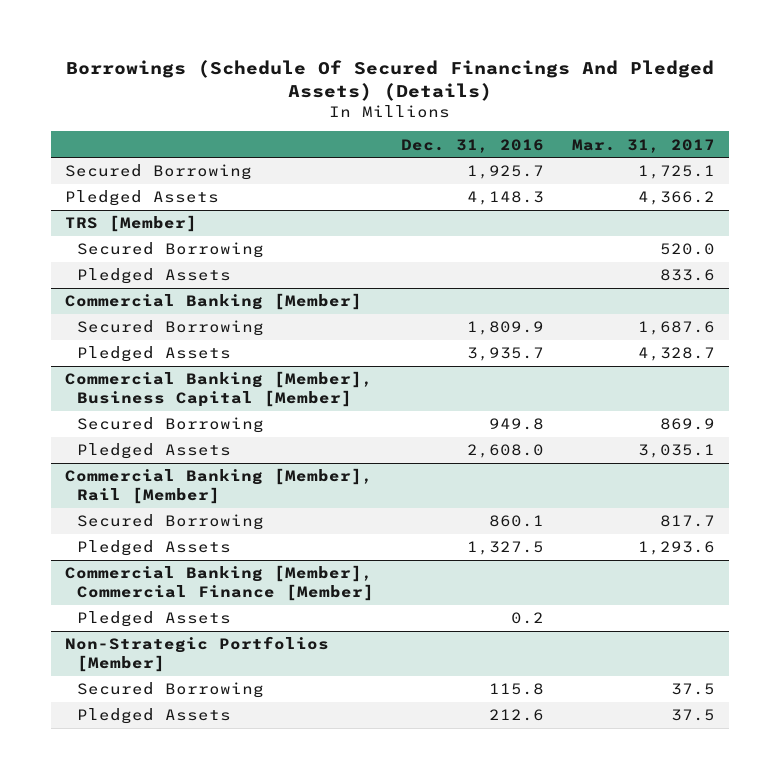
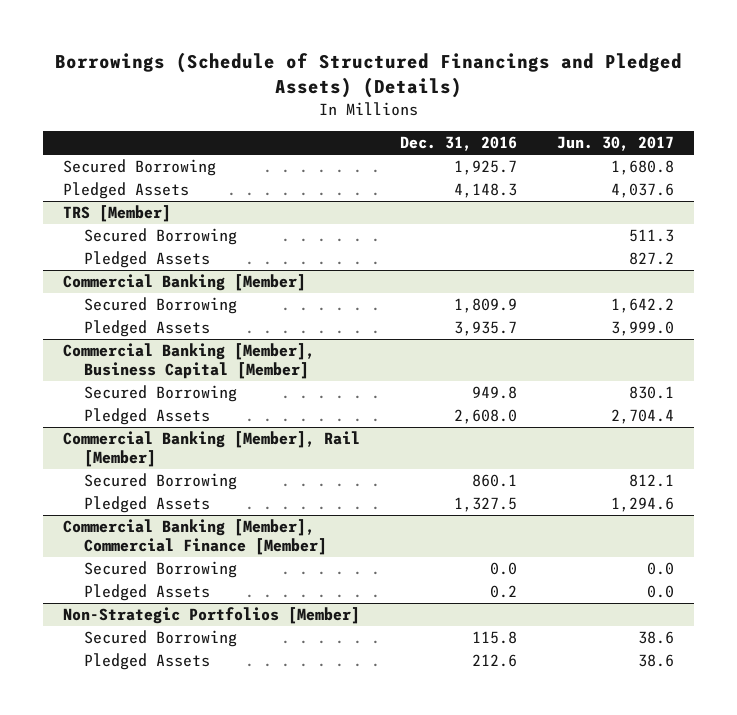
[65,59,714,101] Borrowings (Schedule Of Secured Financings And Pledged Assets) (Details) -> [54,52,682,99] Borrowings (Schedule of Structured Financings and Pledged Assets) (Details)
[572,138,716,153] Mar. 31, 2017 -> none
none -> [557,136,675,152] Jun. 30, 2017
none -> [83,561,237,579] Secured Borrowing

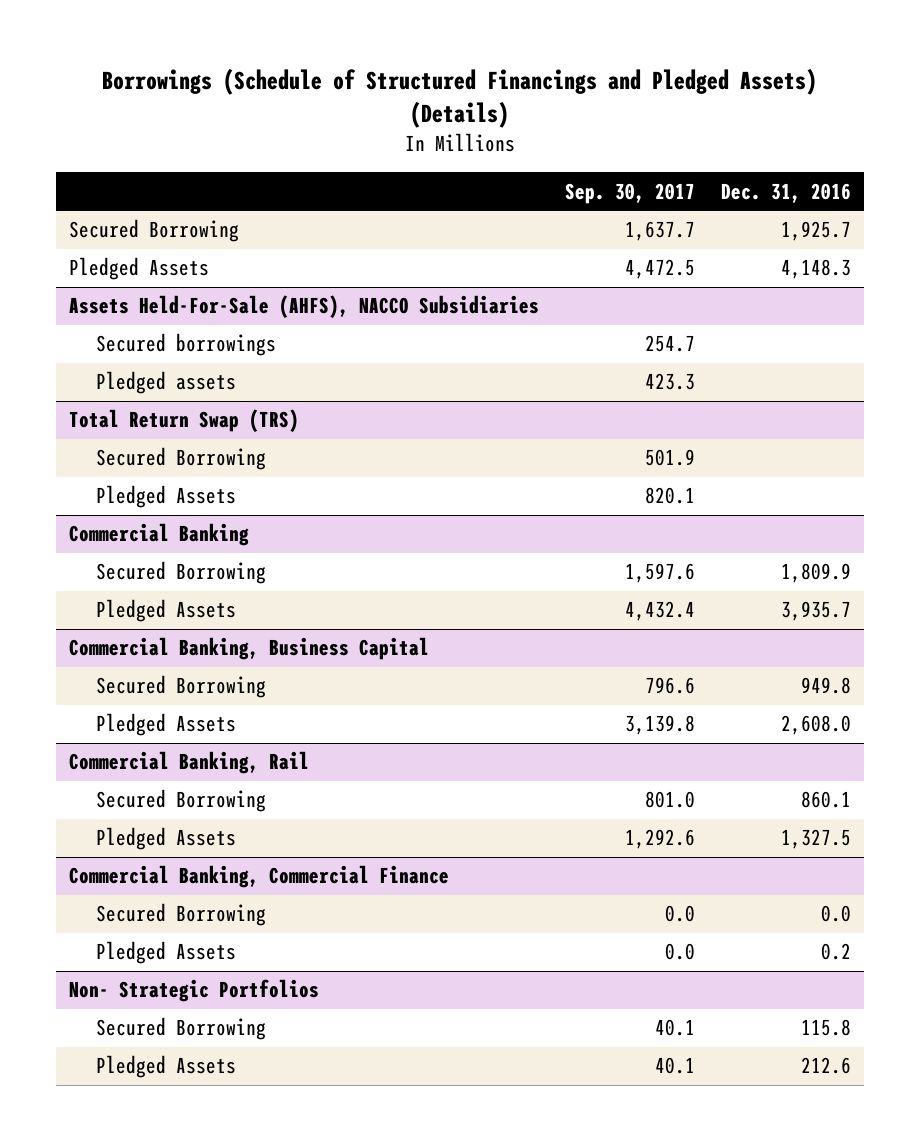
[557,136,675,152] Jun. 30, 2017 -> none
none -> [564,182,695,204] Sep. 30, 2017
none -> [68,295,539,319] Assets Held-For-Sale (AHFS), NACCO Subsidiaries
none -> [96,333,277,357] Secured borrowings
none -> [96,371,237,395] Pledged assets
[63,205,172,223] TRS [Member] -> [68,409,299,433] Total Return Swap (TRS)
[63,274,307,292] Commercial Banking [Member] -> [68,523,249,547] Commercial Banking
[63,343,316,380] Commercial Banking [Member], Business Capital [Member] -> [68,637,429,661] Commercial Banking, Business Capital
[63,431,361,468] Commercial Banking [Member], Rail [Member] -> [68,751,309,775] Commercial Banking, Rail
[63,519,327,556] Commercial Banking [Member], Commercial Finance [Member] -> [68,865,449,889] Commercial Banking, Commercial Finance
[63,607,361,625] Non-Strategic Portfolios [Member] -> [68,979,319,1003] Non- Strategic Portfolios

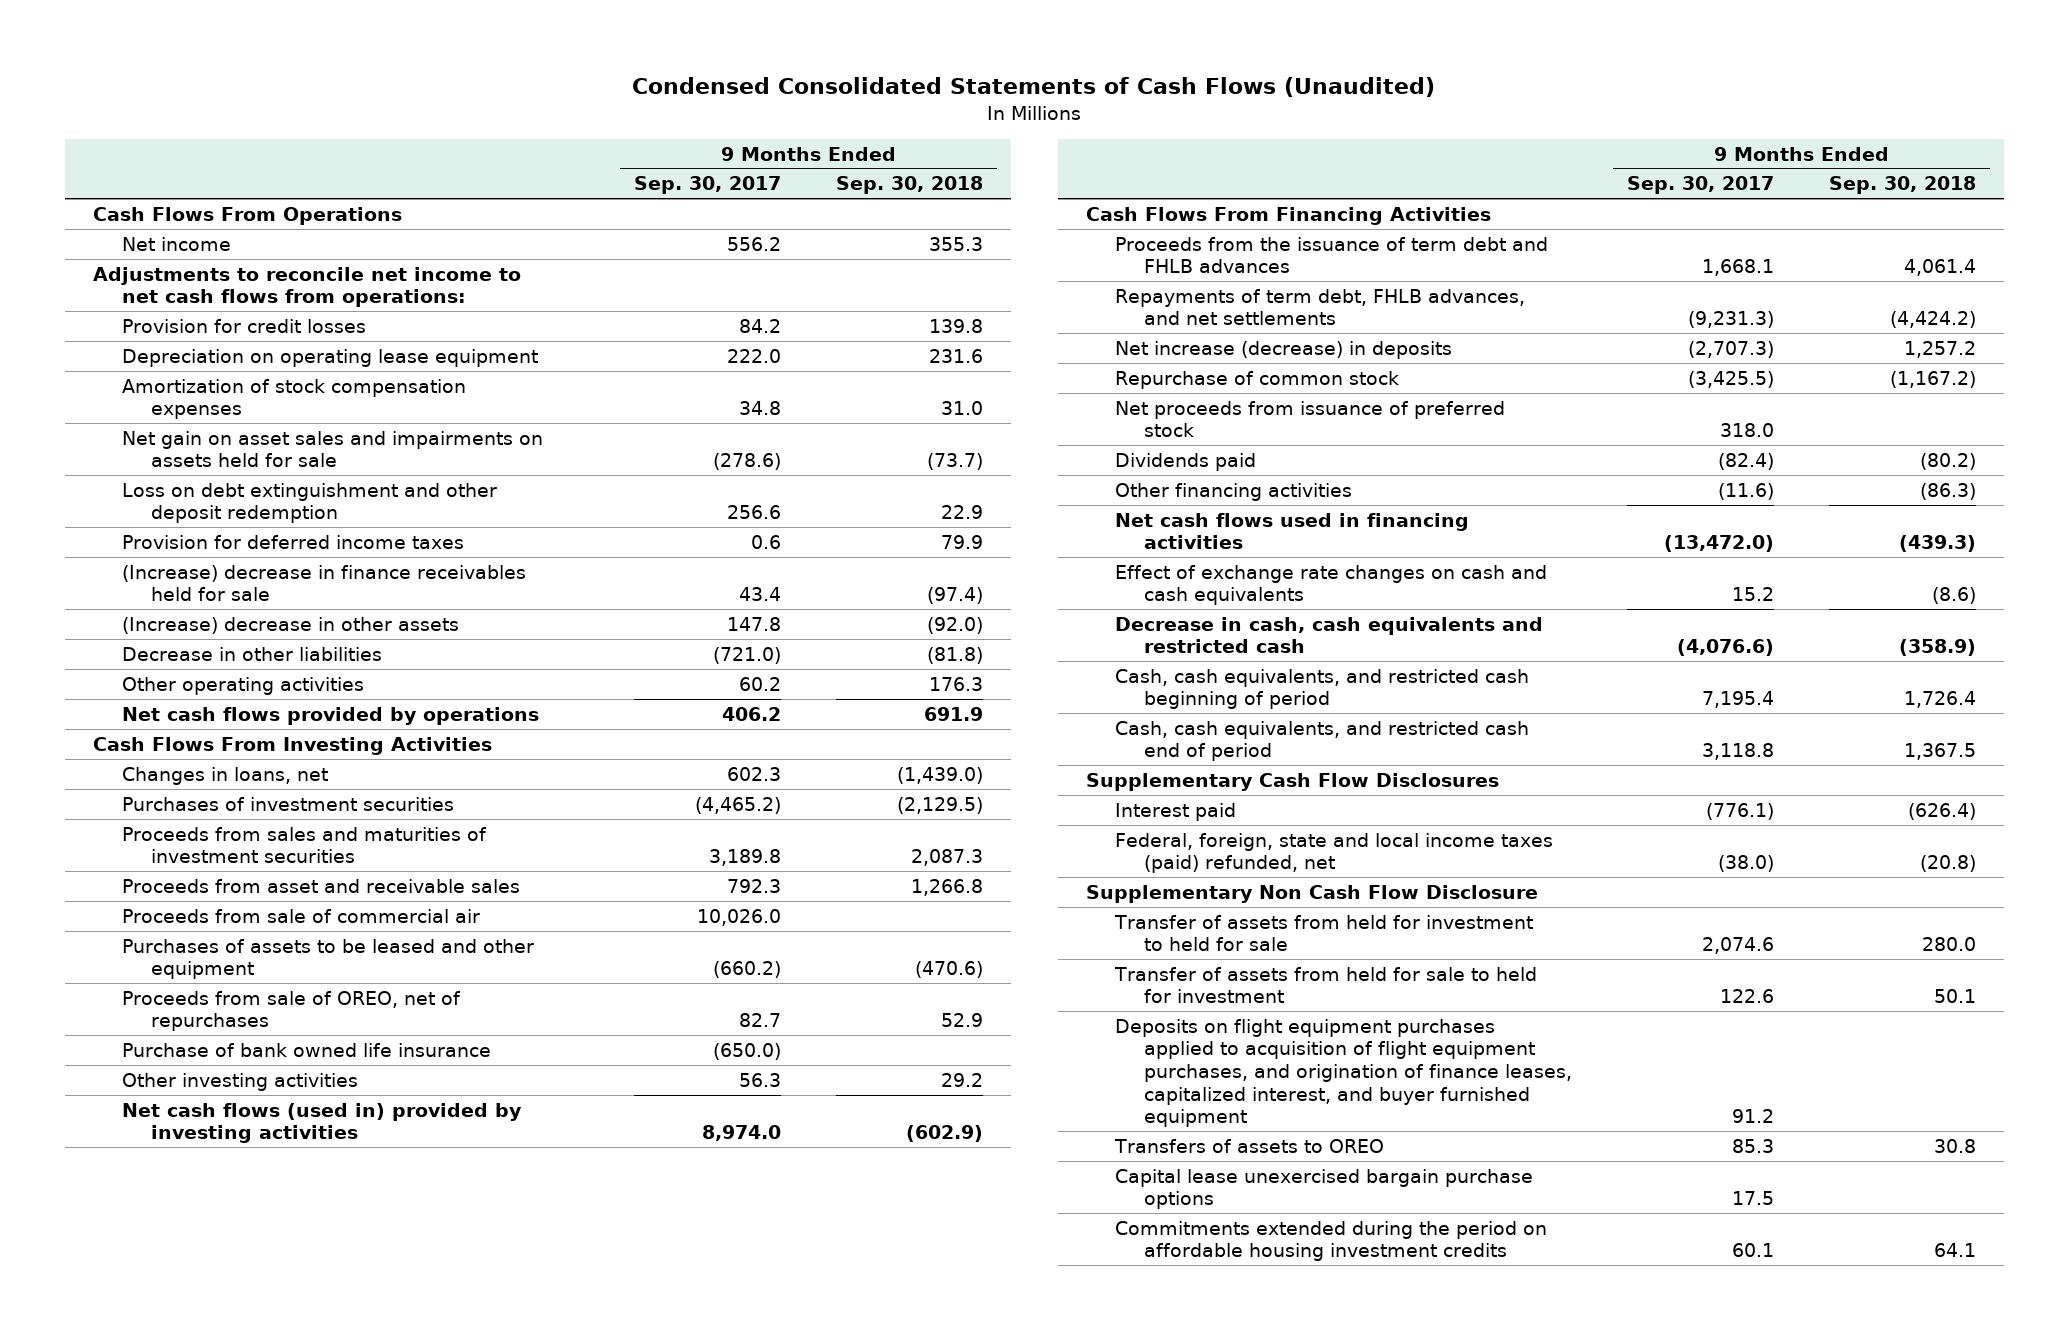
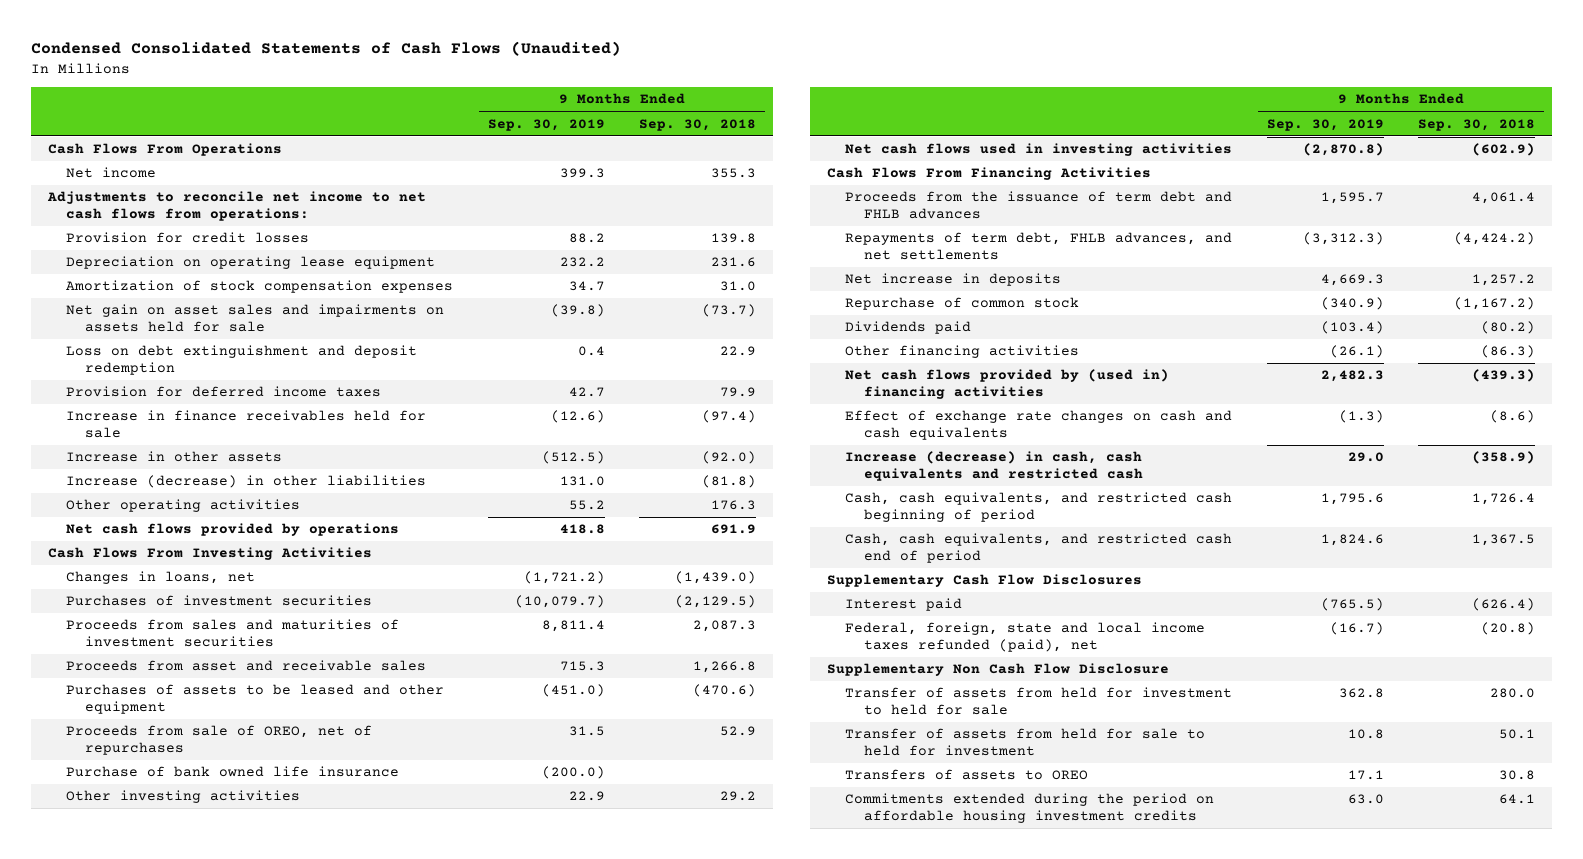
[634,176,782,195] Sep. 30, 2017 -> none
none -> [487,118,605,131] Sep. 30, 2019
[121,482,497,524] Loss on debt extinguishment and other deposit redemption -> [66,345,418,376] Loss on debt extinguishment and deposit redemption
[121,564,526,602] (Increase) decrease in finance receivables held for sale -> [66,410,427,439] Increase in finance receivables held for sale
[121,616,459,634] (Increase) decrease in other assets -> [66,451,283,463] Increase in other assets
[121,646,382,661] Decrease in other liabilities -> [66,475,427,489] Increase (decrease) in other liabilities
[121,908,480,923] Proceeds from sale of commercial air -> none
[121,1102,522,1144] Net cash flows (used in) provided by investing activities -> [845,143,1233,157] Net cash flows used in investing activities
[1114,340,1452,359] Net increase (decrease) in deposits -> [845,273,1062,287] Net increase in deposits
[1114,400,1505,438] Net proceeds from issuance of preferred stock -> none
[1114,512,1469,550] Net cash flows used in financing activities -> [845,369,1170,400] Net cash flows provided by (used in) financing activities
[1114,616,1543,654] Decrease in cash, cash equivalents and restricted cash -> [845,451,1144,482] Increase (decrease) in cash, cash equivalents and restricted cash
[1114,832,1553,874] Federal, foreign, state and local income taxes (paid) refunded, net -> [845,622,1206,653] Federal, foreign, state and local income taxes refunded (paid), net
[1114,1018,1572,1128] Deposits on flight equipment purchases applied to acquisition of flight equipment purchases, and origination of finance leases, capitalized interest, and buyer furnished equipment -> none
[1114,1168,1533,1210] Capital lease unexercised bargain purchase options -> none

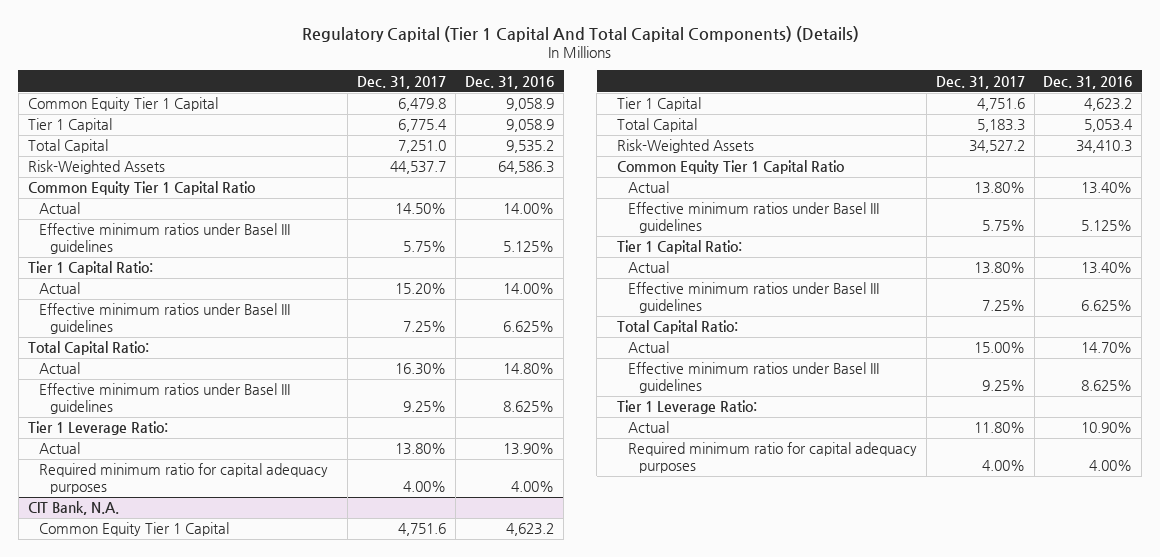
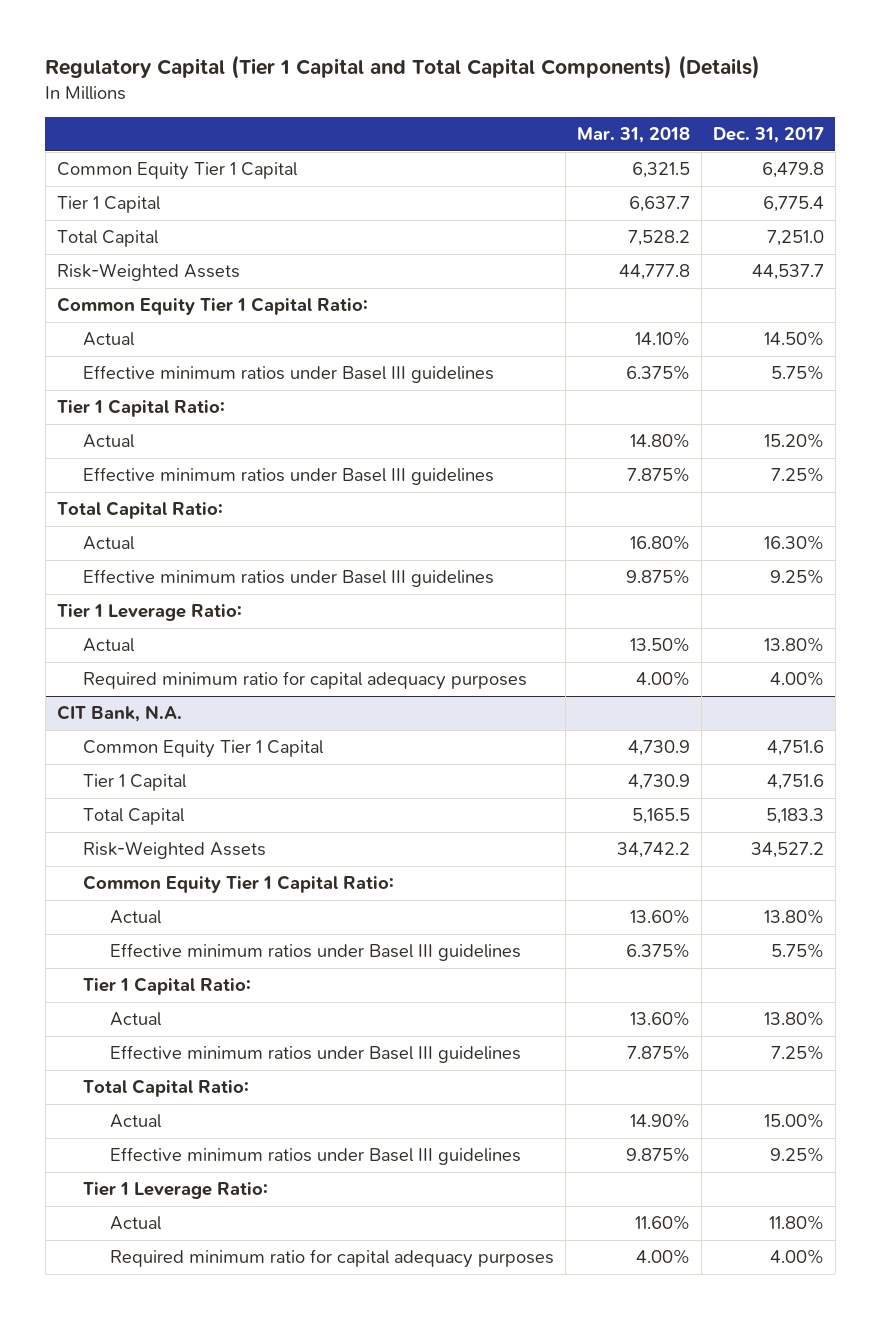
[302,26,860,43] Regulatory Capital (Tier 1 Capital And Total Capital Components) (Details) -> [45,54,761,79] Regulatory Capital (Tier 1 Capital and Total Capital Components) (Details)
[465,75,555,89] Dec. 31, 2016 -> none
none -> [576,127,690,144] Mar. 31, 2018
[27,181,255,196] Common Equity Tier 1 Capital Ratio -> [56,297,368,316] Common Equity Tier 1 Capital Ratio:
[617,160,845,175] Common Equity Tier 1 Capital Ratio -> [83,875,395,894] Common Equity Tier 1 Capital Ratio:

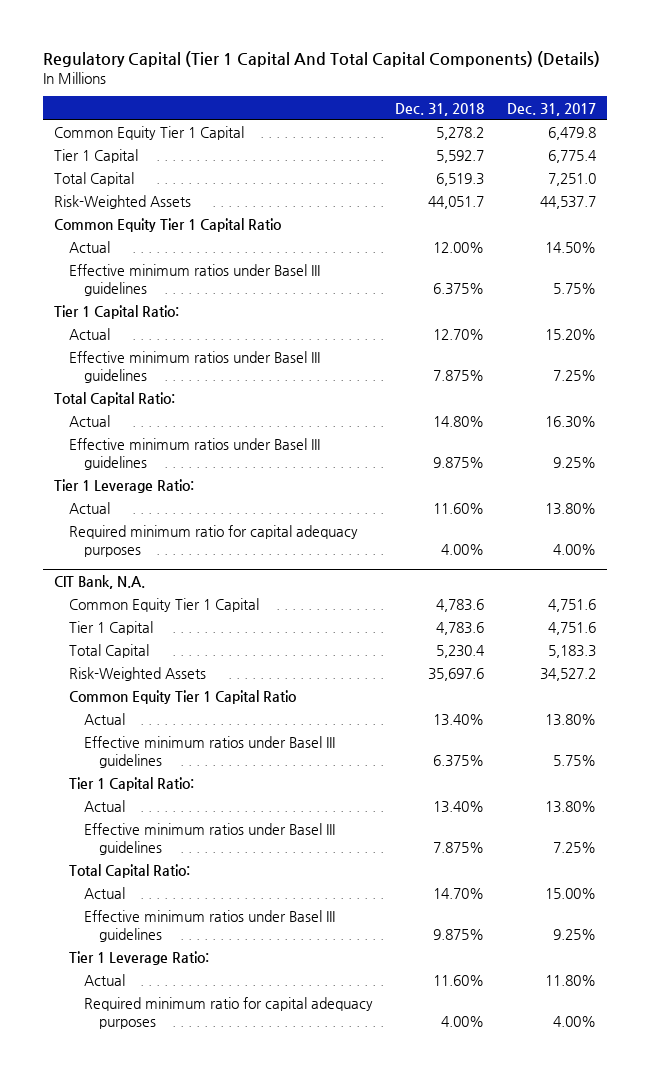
[45,54,761,79] Regulatory Capital (Tier 1 Capital and Total Capital Components) (Details) -> [43,51,601,68] Regulatory Capital (Tier 1 Capital And Total Capital Components) (Details)
[576,127,690,144] Mar. 31, 2018 -> none
none -> [395,102,485,116] Dec. 31, 2018
[56,297,368,316] Common Equity Tier 1 Capital Ratio: -> [54,218,282,233] Common Equity Tier 1 Capital Ratio
[83,875,395,894] Common Equity Tier 1 Capital Ratio: -> [69,690,297,705] Common Equity Tier 1 Capital Ratio

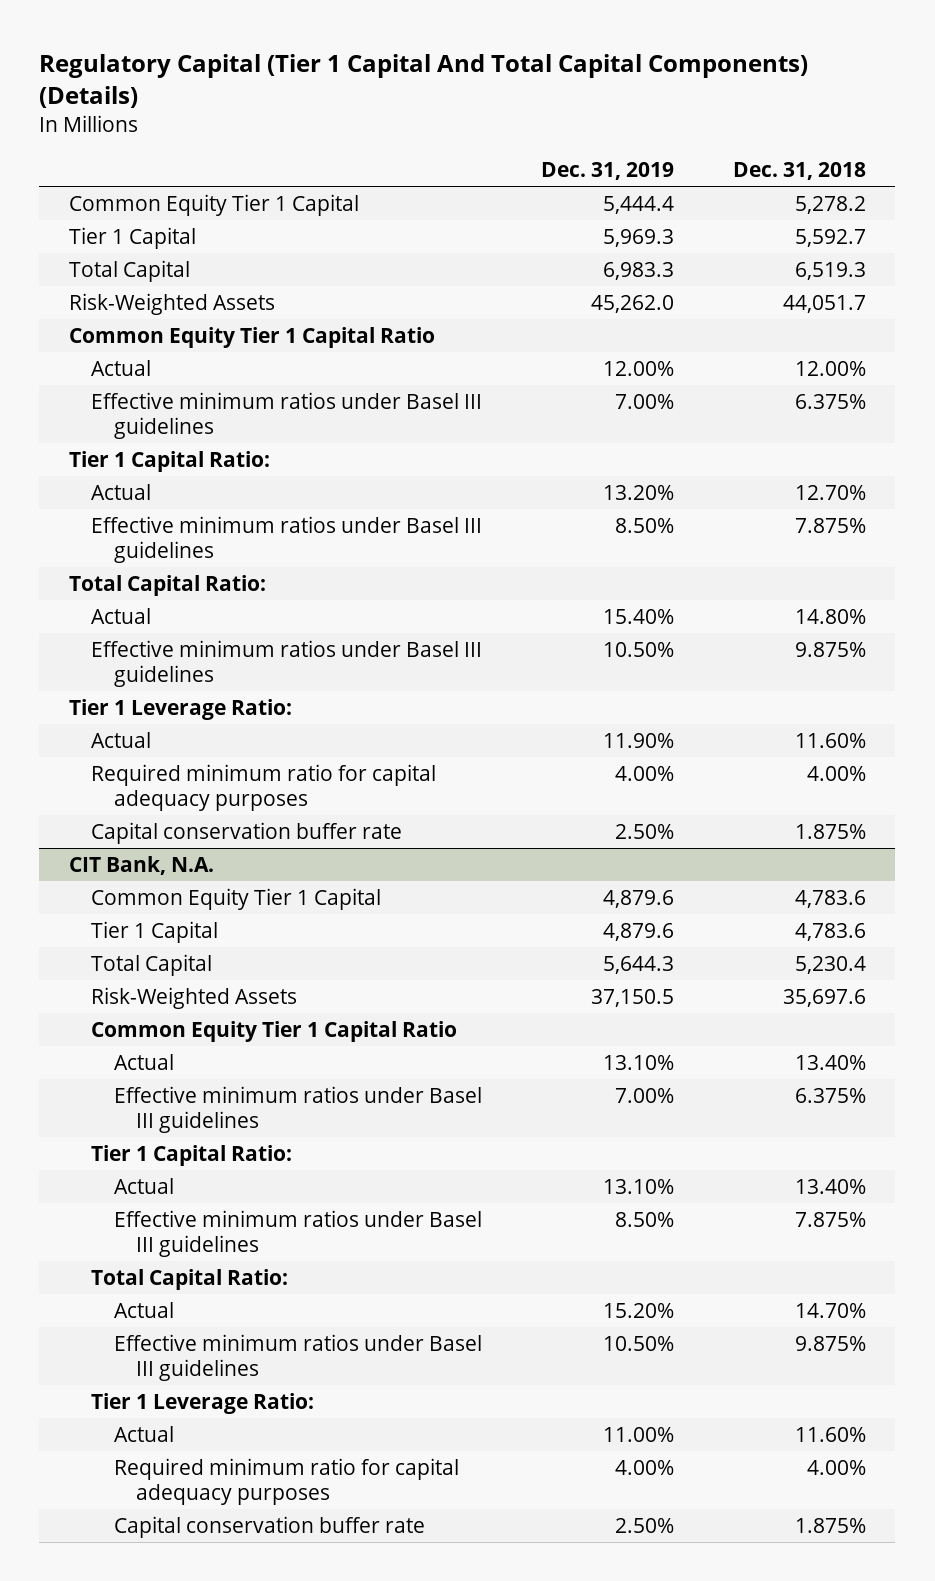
[506,102,596,116] Dec. 31, 2017 -> none
none -> [541,162,675,181] Dec. 31, 2019
none -> [91,821,403,844] Capital conservation buffer rate
none -> [113,1515,425,1538] Capital conservation buffer rate

